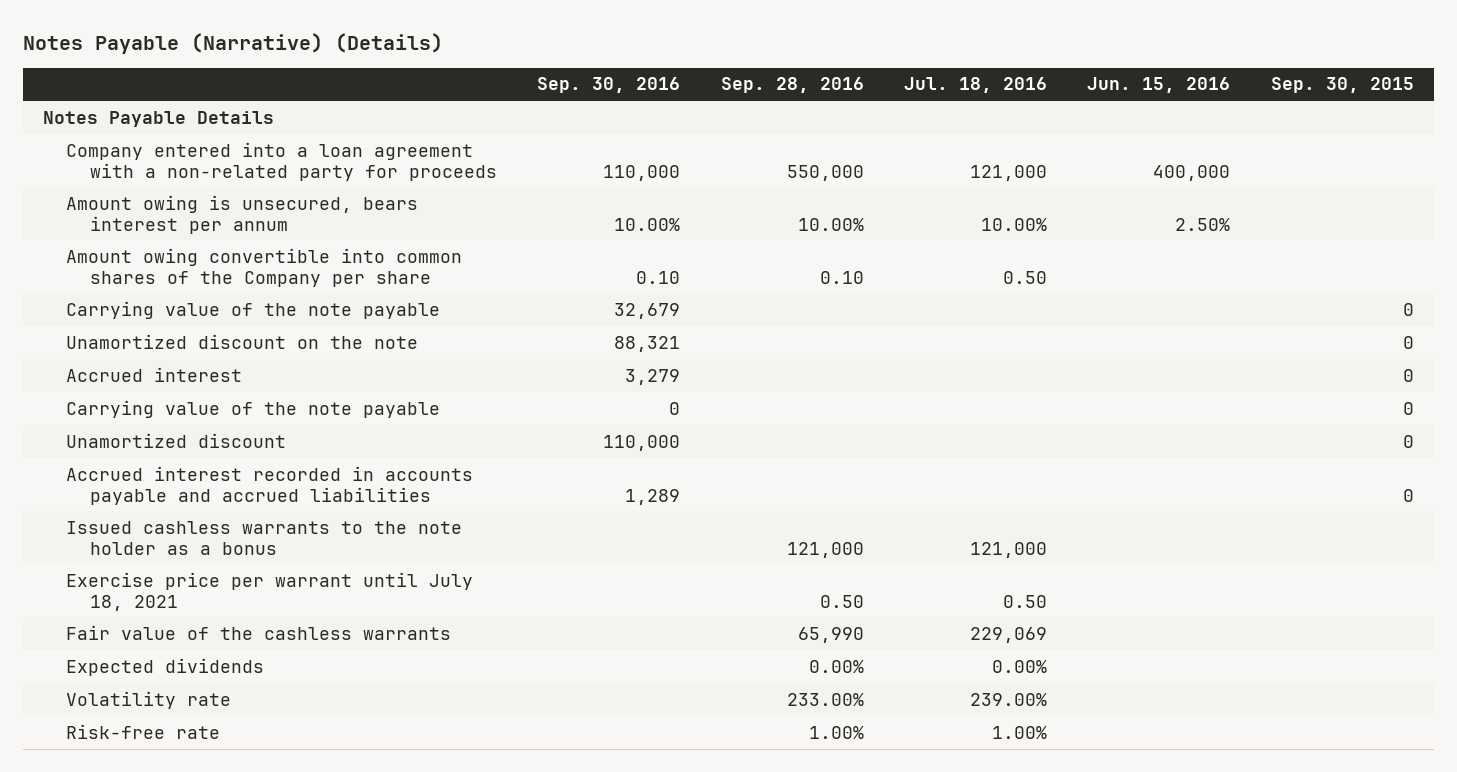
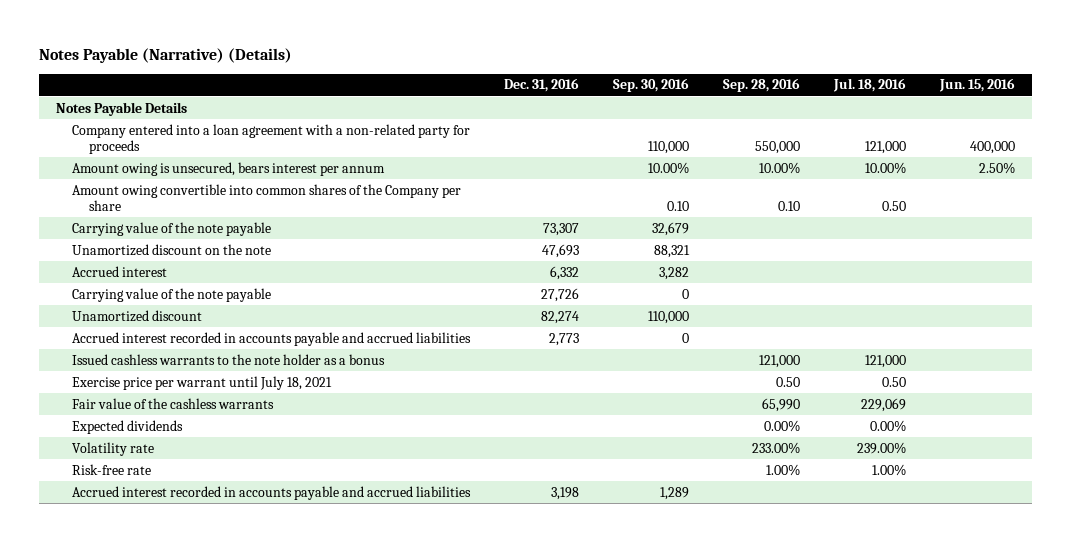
[1270,77,1414,94] Sep. 30, 2015 -> none
none -> [504,78,580,93] Dec. 31, 2016
[625,368,681,385] 3,279 -> [659,266,690,280] 3,282
none -> [72,331,472,346] Accrued interest recorded in accounts payable and accrued liabilities
[66,465,474,505] Accrued interest recorded in accounts payable and accrued liabilities -> [72,485,472,500] Accrued interest recorded in accounts payable and accrued liabilities

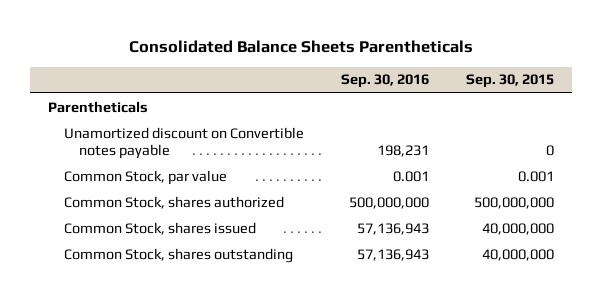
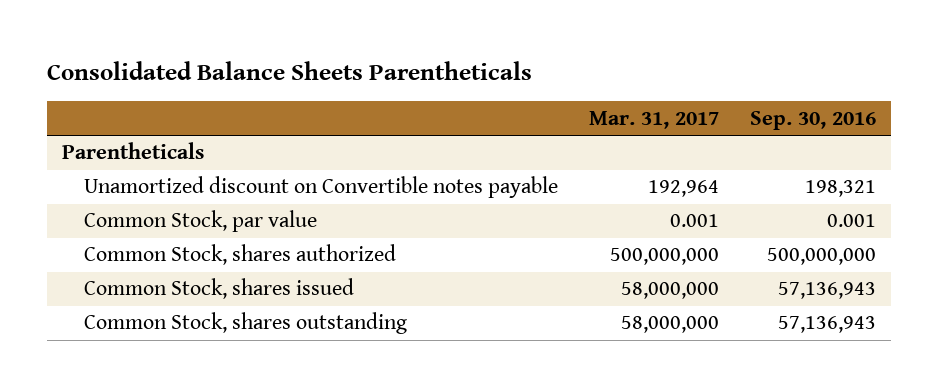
[465,74,554,89] Sep. 30, 2015 -> none
none -> [588,110,719,129] Mar. 31, 2017
[376,145,429,158] 198,231 -> [804,180,876,198] 198,321

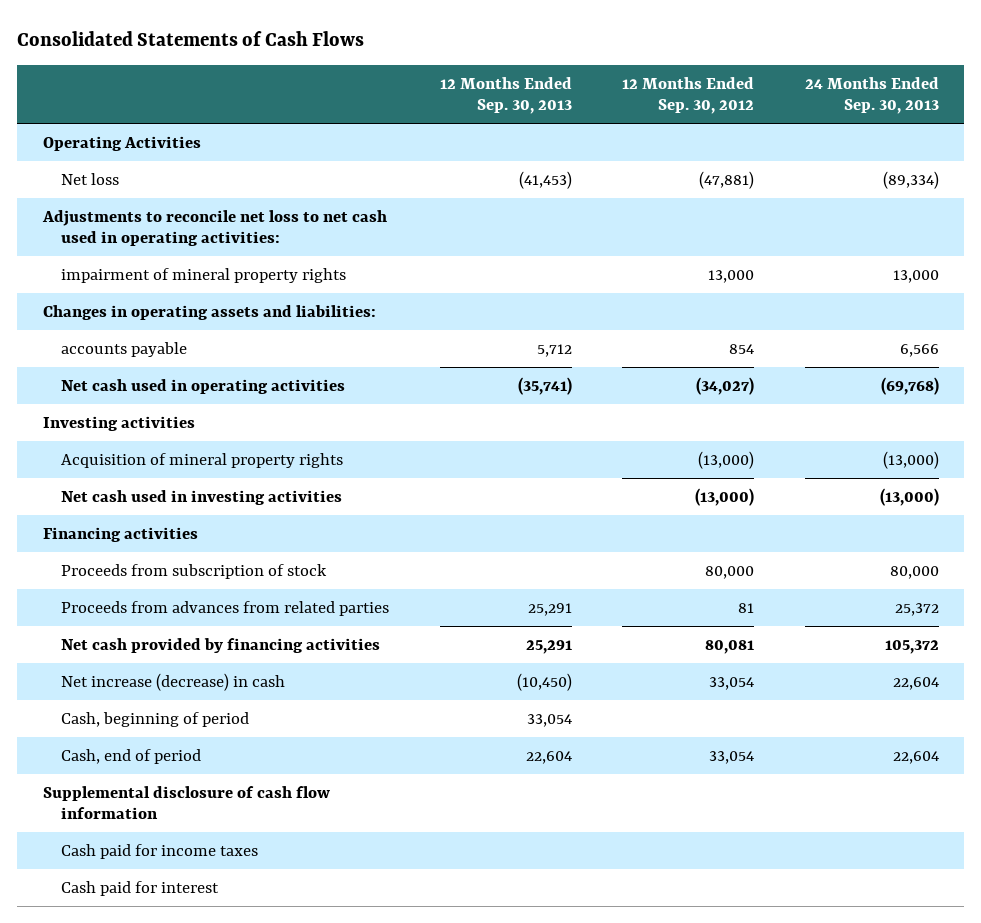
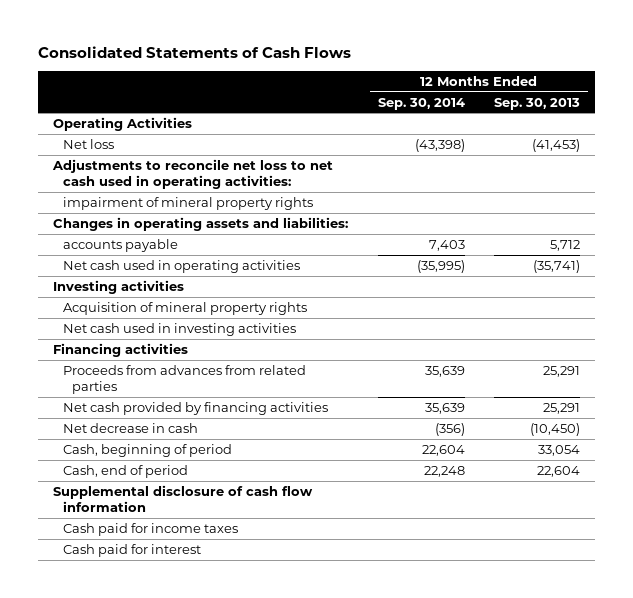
[622,76,755,115] 12 Months Ended Sep. 30, 2012 -> none
[804,76,939,115] 24 Months Ended Sep. 30, 2013 -> none
none -> [377,97,465,110] Sep. 30, 2014
[61,563,328,579] Proceeds from subscription of stock -> none
[61,672,286,691] Net increase (decrease) in cash -> [62,422,198,433] Net decrease in cash

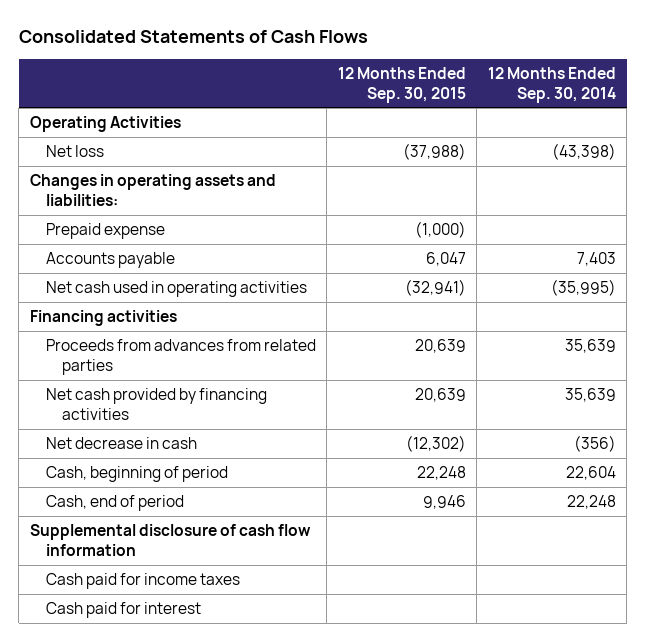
[494,97,581,110] Sep. 30, 2013 -> none
none -> [337,67,466,103] 12 Months Ended Sep. 30, 2015
[51,158,333,190] Adjustments to reconcile net loss to net cash used in operating activities: -> none
[62,196,313,210] impairment of mineral property rights -> none
none -> [45,223,165,240] Prepaid expense
[62,238,178,252] accounts payable -> [45,252,175,269] Accounts payable
[52,279,184,294] Investing activities -> none
[62,301,307,315] Acquisition of mineral property rights -> none
[62,322,296,336] Net cash used in investing activities -> none

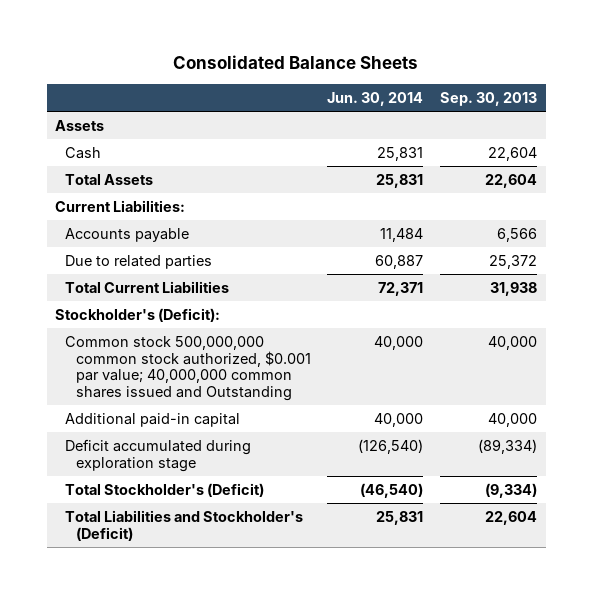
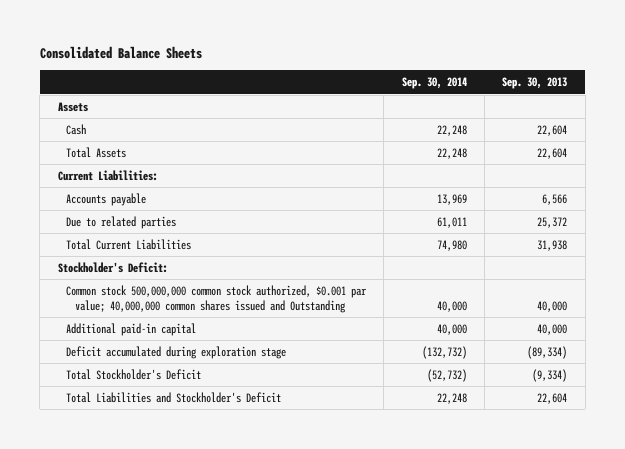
[327,91,424,106] Jun. 30, 2014 -> none
none -> [401,77,467,90] Sep. 30, 2014
[55,307,221,322] Stockholder's (Deficit): -> [57,261,168,273] Stockholder's Deficit:
[65,482,265,497] Total Stockholder's (Deficit) -> [66,368,202,380] Total Stockholder's Deficit
[65,509,304,541] Total Liabilities and Stockholder's (Deficit) -> [66,391,282,403] Total Liabilities and Stockholder's Deficit

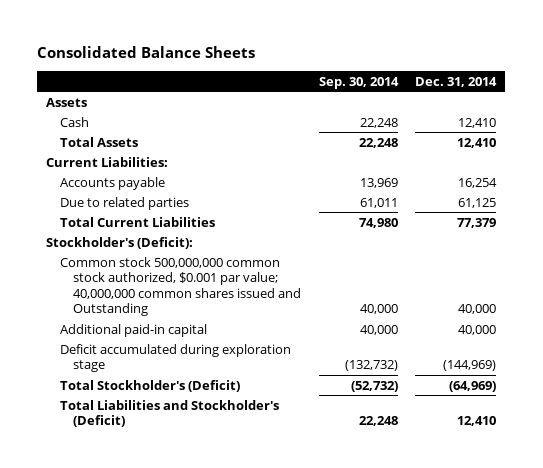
[502,77,568,90] Sep. 30, 2013 -> none
none -> [415,76,498,87] Dec. 31, 2014
[57,261,168,273] Stockholder's Deficit: -> [46,236,194,249] Stockholder's (Deficit):
[66,368,202,380] Total Stockholder's Deficit -> [59,379,240,392] Total Stockholder's (Deficit)
[66,391,282,403] Total Liabilities and Stockholder's Deficit -> [59,399,279,428] Total Liabilities and Stockholder's (Deficit)

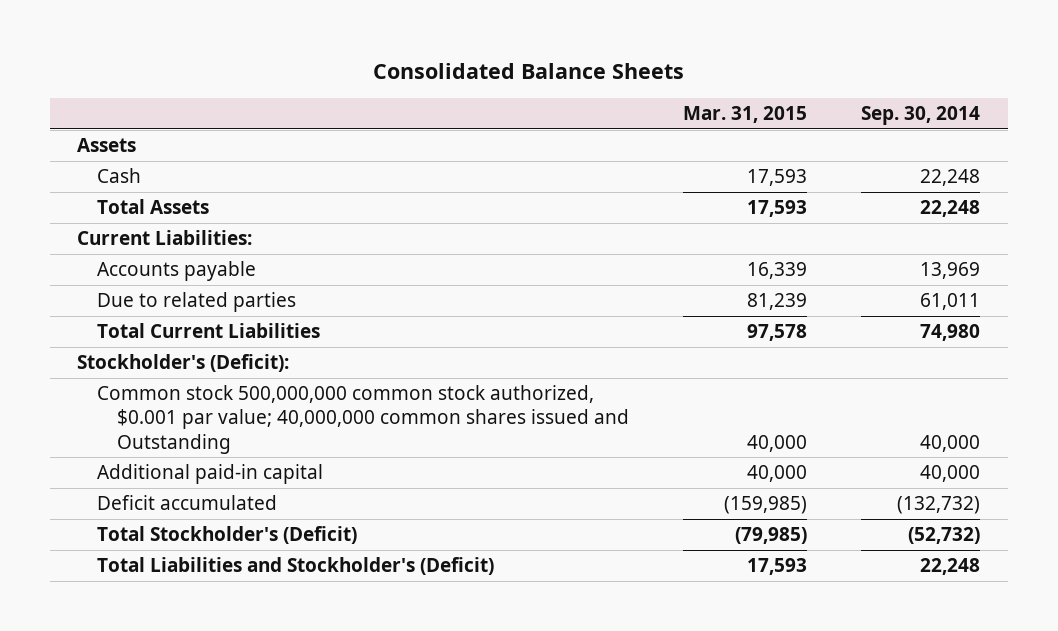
[415,76,498,87] Dec. 31, 2014 -> none
none -> [683,106,808,124] Mar. 31, 2015
[59,343,291,373] Deficit accumulated during exploration stage -> [97,495,278,511] Deficit accumulated

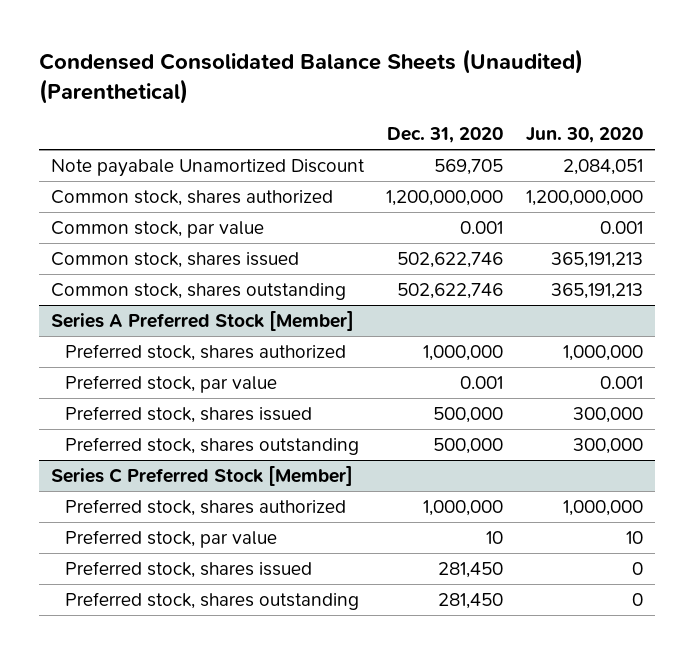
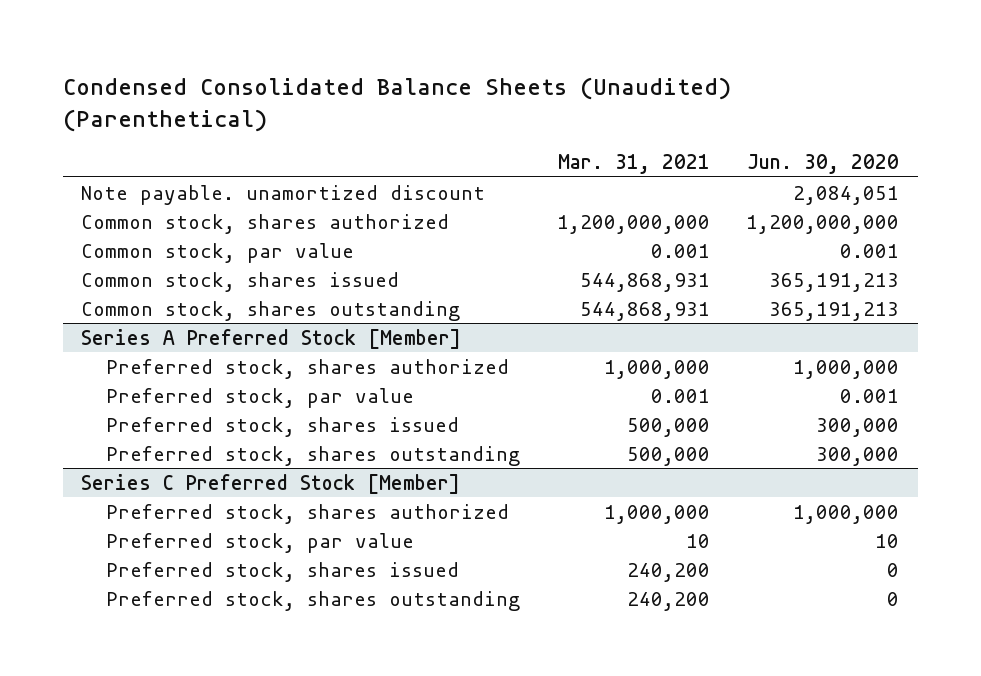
[387,126,504,143] Dec. 31, 2020 -> none
none -> [557,153,710,174] Mar. 31, 2021
[50,159,365,178] Note payabale Unamortized Discount -> [81,184,486,205] Note payable. unamortized discount

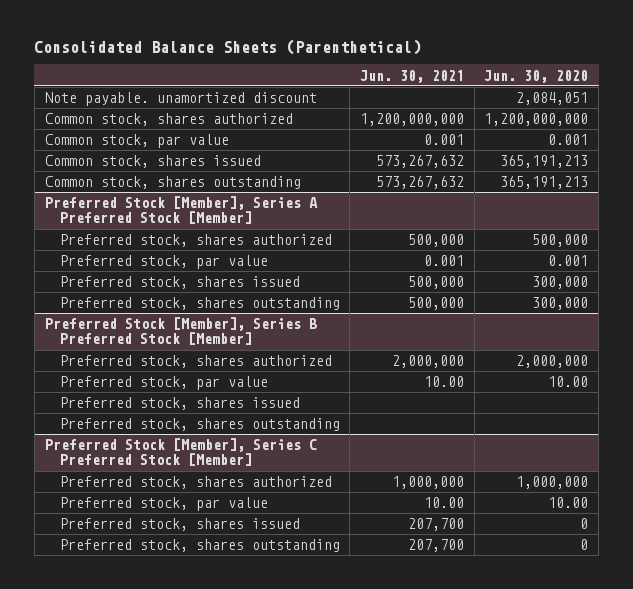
[62,76,731,132] Condensed Consolidated Balance Sheets (Unaudited) (Parenthetical) -> [34,38,422,55] Consolidated Balance Sheets (Parenthetical)
[557,153,710,174] Mar. 31, 2021 -> none
none -> [360,69,465,83] Jun. 30, 2021
[81,328,462,349] Series A Preferred Stock [Member] -> [44,196,318,225] Preferred Stock [Member], Series A Preferred Stock [Member]
[793,359,900,379] 1,000,000 -> [532,234,589,248] 500,000
none -> [44,317,317,346] Preferred Stock [Member], Series B Preferred Stock [Member]
none -> [59,355,332,369] Preferred stock, shares authorized
none -> [59,376,268,391] Preferred stock, par value
none -> [59,397,300,411] Preferred stock, shares issued
none -> [59,418,340,432] Preferred stock, shares outstanding
[81,473,461,494] Series C Preferred Stock [Member] -> [44,438,317,467] Preferred Stock [Member], Series C Preferred Stock [Member]
[875,533,900,548] 10 -> [548,497,589,509] 10.00

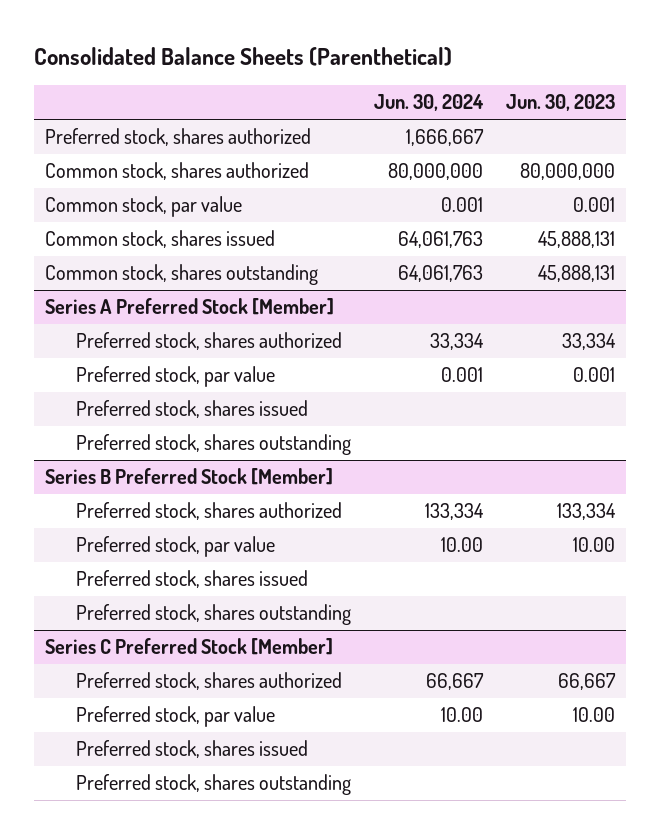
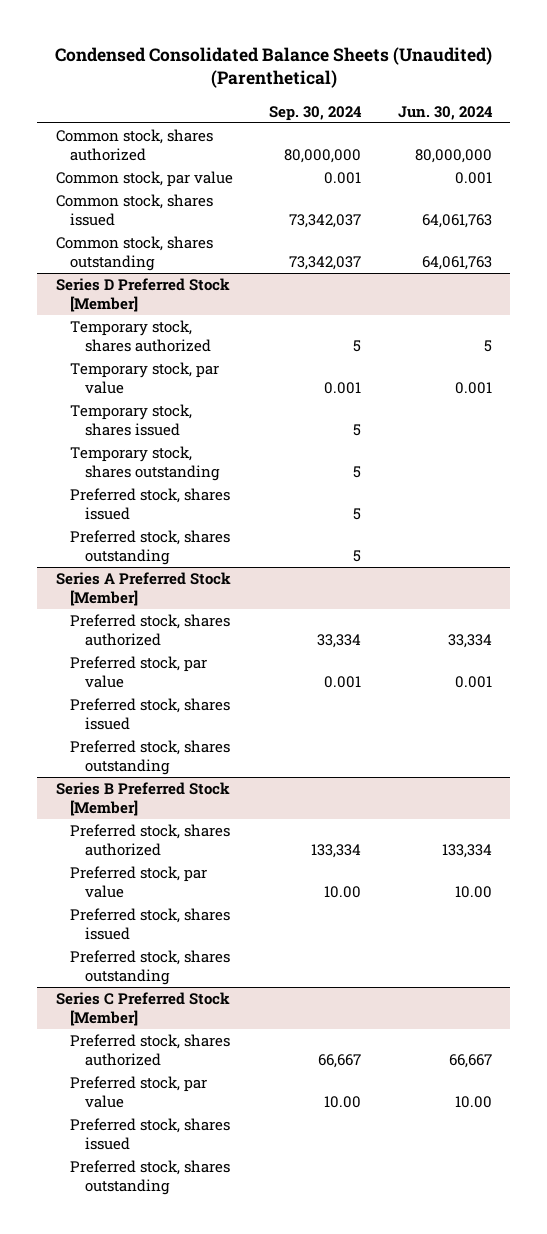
[33,47,452,67] Consolidated Balance Sheets (Parenthetical) -> [54,46,492,89] Condensed Consolidated Balance Sheets (Unaudited) (Parenthetical)
[505,94,615,112] Jun. 30, 2023 -> none
none -> [269,105,363,121] Sep. 30, 2024
[45,128,312,147] Preferred stock, shares authorized -> none
none -> [55,277,230,312] Series D Preferred Stock [Member]
none -> [70,319,212,352] Temporary stock, shares authorized
none -> [70,361,220,394] Temporary stock, par value
none -> [70,403,193,436] Temporary stock, shares issued
none -> [70,445,221,481] Temporary stock, shares outstanding
none -> [70,487,231,520] Preferred stock, shares issued
none -> [70,529,231,565] Preferred stock, shares outstanding

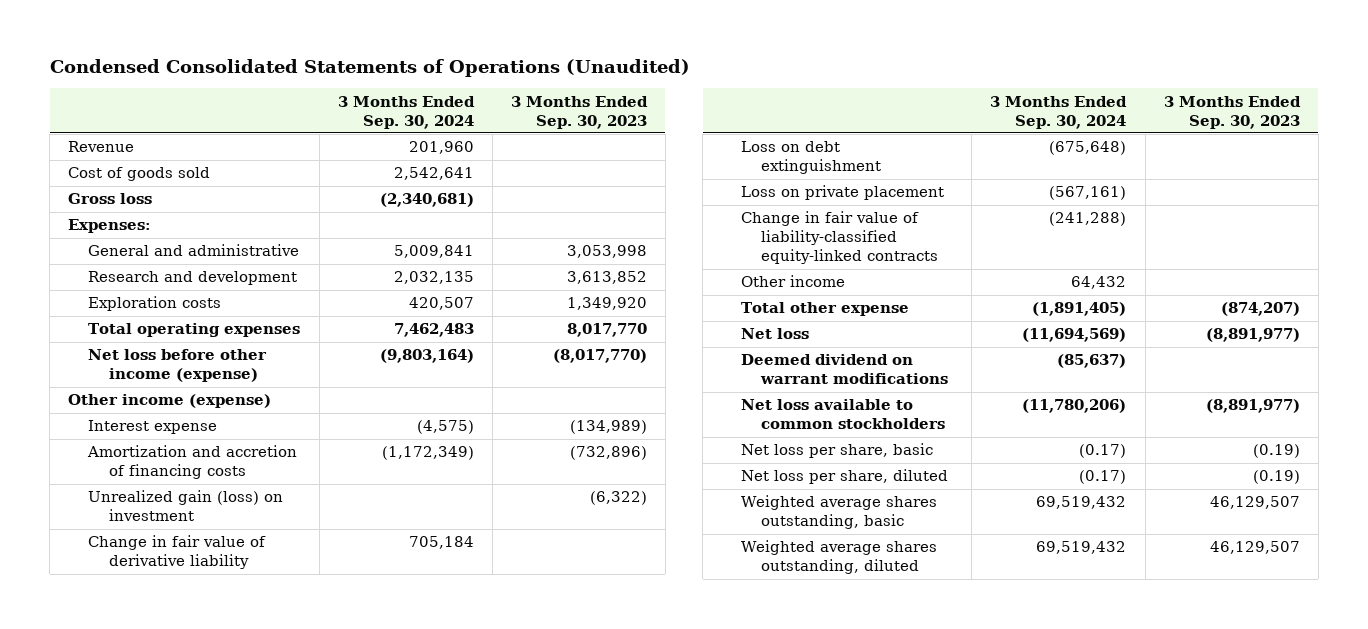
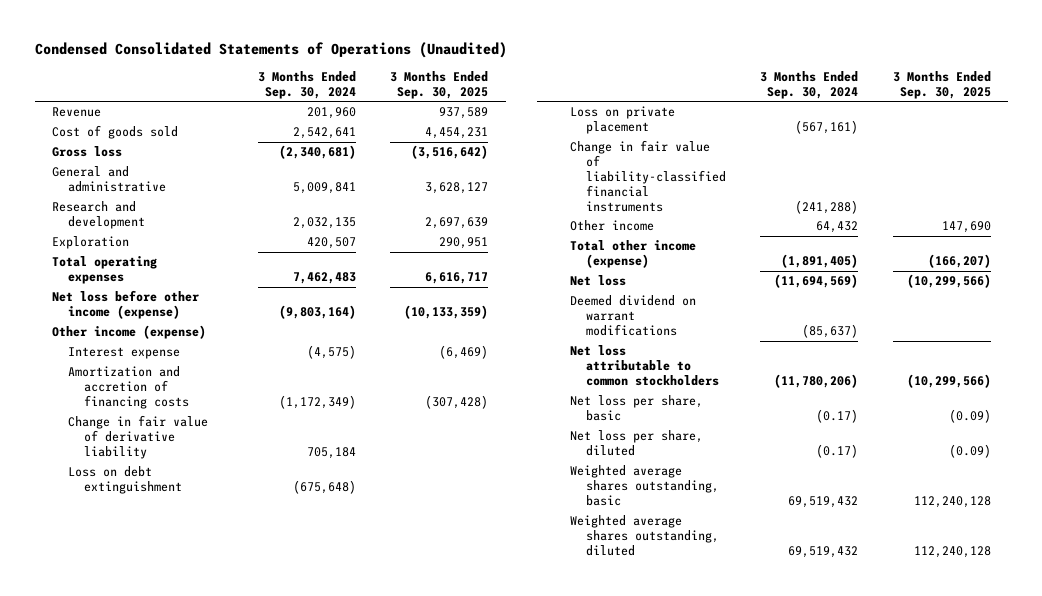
[510,95,648,129] 3 Months Ended Sep. 30, 2023 -> none
none -> [390,70,489,99] 3 Months Ended Sep. 30, 2025
[68,219,152,234] Expenses: -> none
[88,296,222,312] Exploration costs -> [51,236,129,250] Exploration
[88,490,284,522] Unrealized gain (loss) on investment -> none
[741,211,939,265] Change in fair value of liability-classified equity-linked contracts -> [569,140,726,212] Change in fair value of liability-classified financial instruments
[741,302,910,317] Total other expense -> [569,240,696,269] Total other income (expense)
[741,399,946,430] Net loss available to common stockholders -> [569,345,719,387] Net loss attributable to common stockholders

